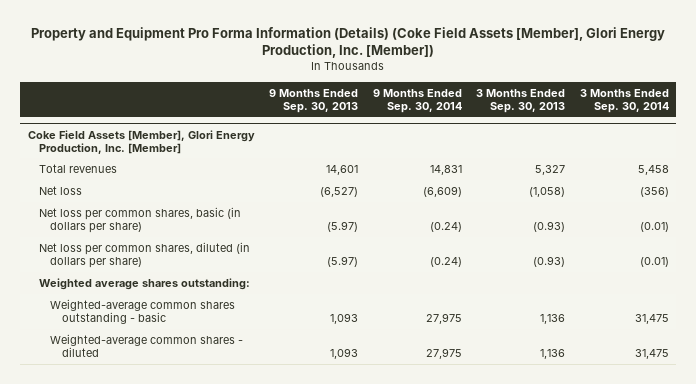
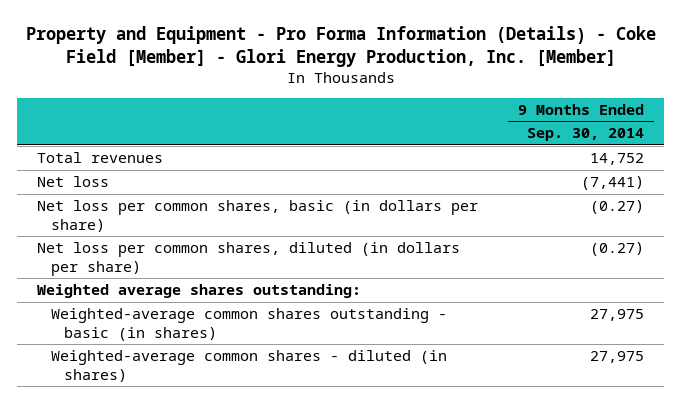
[31,26,666,59] Property and Equipment Pro Forma Information (Details) (Coke Field Assets [Member], Glori Energy Production, Inc. [Member]) -> [25,25,656,67] Property and Equipment - Pro Forma Information (Details) - Coke Field [Member] - Glori Energy Production, Inc. [Member]
[269,88,359,113] 9 Months Ended Sep. 30, 2013 -> none
[476,88,566,113] 3 Months Ended Sep. 30, 2013 -> none
[579,88,669,113] 3 Months Ended Sep. 30, 2014 -> none
[27,129,255,154] Coke Field Assets [Member], Glori Energy Production, Inc. [Member] -> none
[429,165,462,176] 14,831 -> [590,153,645,166] 14,752
[422,186,462,198] (6,609) -> [581,176,645,191] (7,441)
[429,222,462,233] (0.24) -> [590,200,645,215] (0.27)
[429,257,462,268] (0.24) -> [590,242,645,257] (0.27)
[50,299,236,325] Weighted-average common shares outstanding - basic -> [50,308,447,341] Weighted-average common shares outstanding - basic (in shares)
[50,334,244,358] Weighted-average common shares - diluted -> [50,350,447,382] Weighted-average common shares - diluted (in shares)

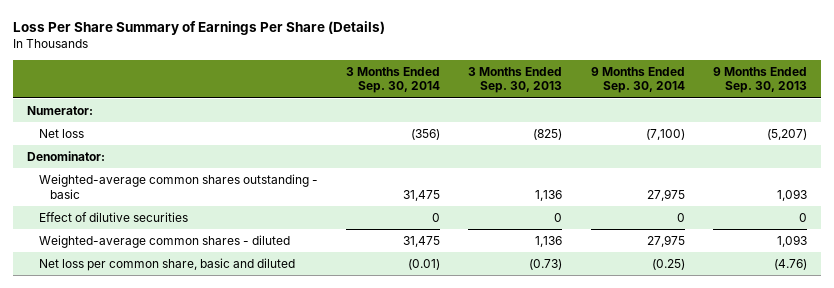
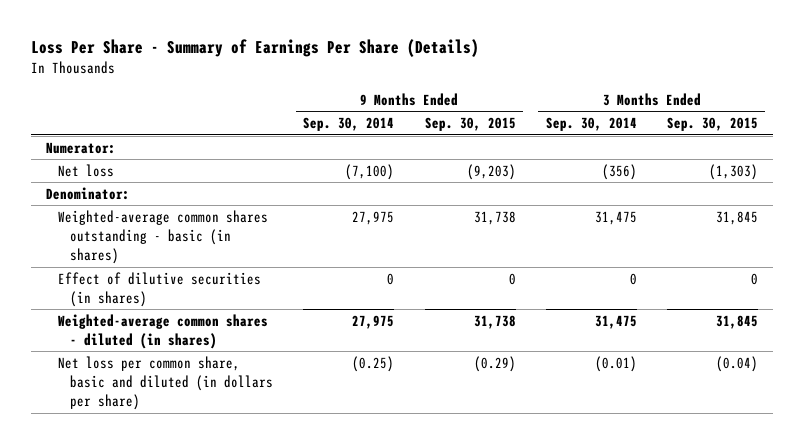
[13,20,386,35] Loss Per Share Summary of Earnings Per Share (Details) -> [30,39,479,58] Loss Per Share - Summary of Earnings Per Share (Details)
[468,66,563,94] 3 Months Ended Sep. 30, 2013 -> none
[712,66,807,94] 9 Months Ended Sep. 30, 2013 -> none
none -> [424,117,516,132] Sep. 30, 2015
none -> [666,117,758,132] Sep. 30, 2015
[38,173,318,199] Weighted-average common shares outstanding - basic -> [57,209,268,265] Weighted-average common shares outstanding - basic (in shares)
[38,211,188,222] Effect of dilutive securities -> [57,271,261,307] Effect of dilutive securities (in shares)
[38,234,290,248] Weighted-average common shares - diluted -> [57,313,268,349] Weighted-average common shares - diluted (in shares)
[38,257,295,271] Net loss per common share, basic and diluted -> [57,355,274,411] Net loss per common share, basic and diluted (in dollars per share)

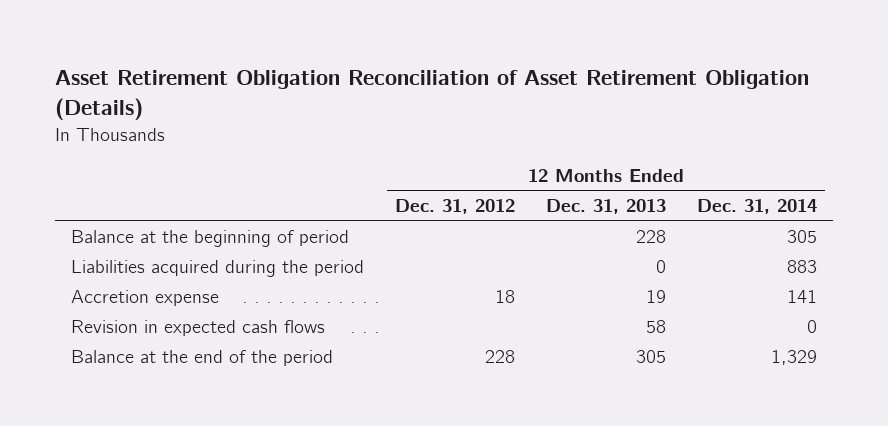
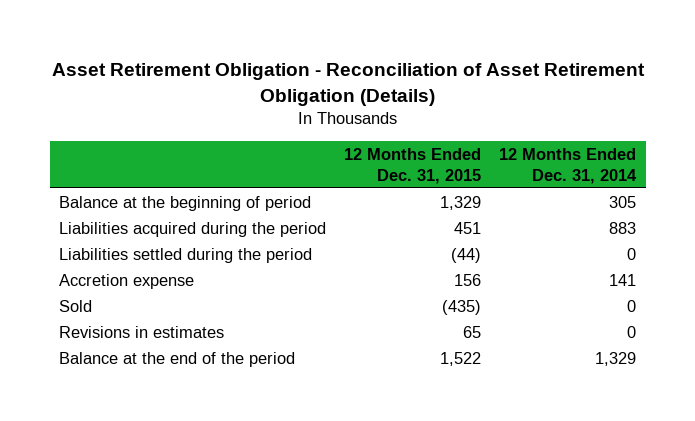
[55,70,810,121] Asset Retirement Obligation Reconciliation of Asset Retirement Obligation (Details) -> [51,62,645,106] Asset Retirement Obligation - Reconciliation of Asset Retirement Obligation (Details)
[395,198,516,214] Dec. 31, 2012 -> none
[546,198,667,214] Dec. 31, 2013 -> none
none -> [344,147,482,184] 12 Months Ended Dec. 31, 2015
none -> [58,247,312,263] Liabilities settled during the period
none -> [58,299,92,312] Sold
[71,319,326,336] Revision in expected cash flows -> [58,325,224,338] Revisions in estimates

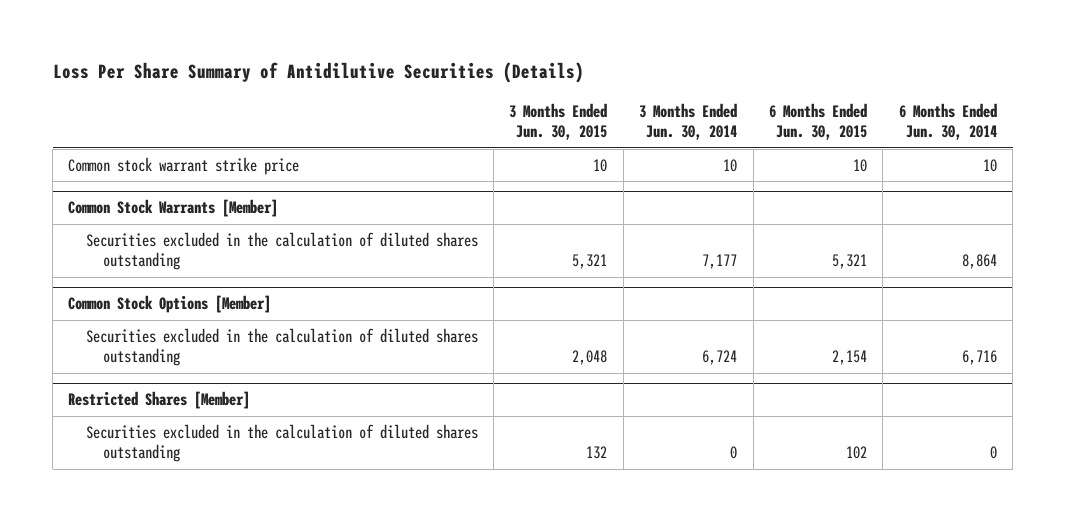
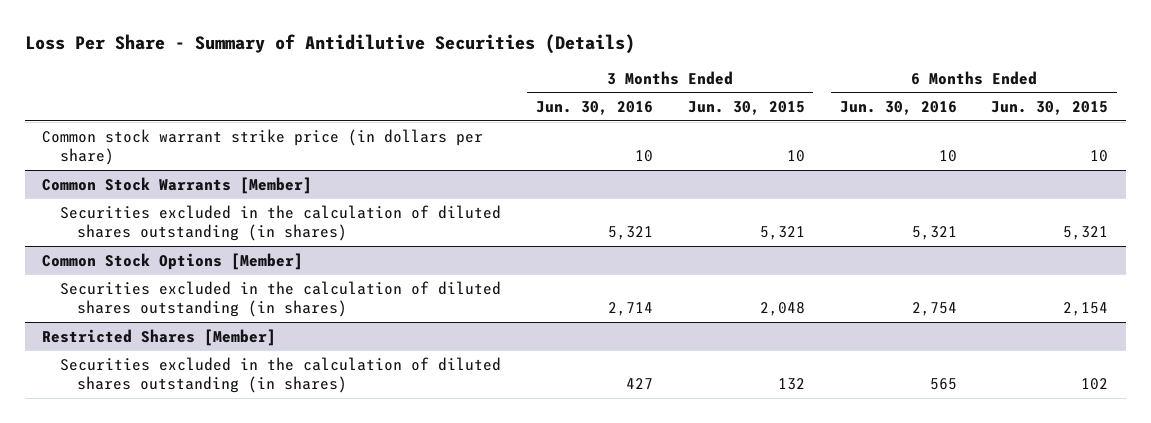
[52,62,584,84] Loss Per Share Summary of Antidilutive Securities (Details) -> [24,33,635,54] Loss Per Share - Summary of Antidilutive Securities (Details)
[639,102,738,141] 3 Months Ended Jun. 30, 2014 -> none
[898,102,997,141] 6 Months Ended Jun. 30, 2014 -> none
none -> [535,101,653,116] Jun. 30, 2016
none -> [839,101,957,116] Jun. 30, 2016
[68,156,300,175] Common stock warrant strike price -> [42,128,484,166] Common stock warrant strike price (in dollars per share)
[85,231,478,271] Securities excluded in the calculation of diluted shares outstanding -> [59,204,501,242] Securities excluded in the calculation of diluted shares outstanding (in shares)
[85,327,478,367] Securities excluded in the calculation of diluted shares outstanding -> [59,280,501,318] Securities excluded in the calculation of diluted shares outstanding (in shares)
[85,423,478,463] Securities excluded in the calculation of diluted shares outstanding -> [59,356,501,394] Securities excluded in the calculation of diluted shares outstanding (in shares)

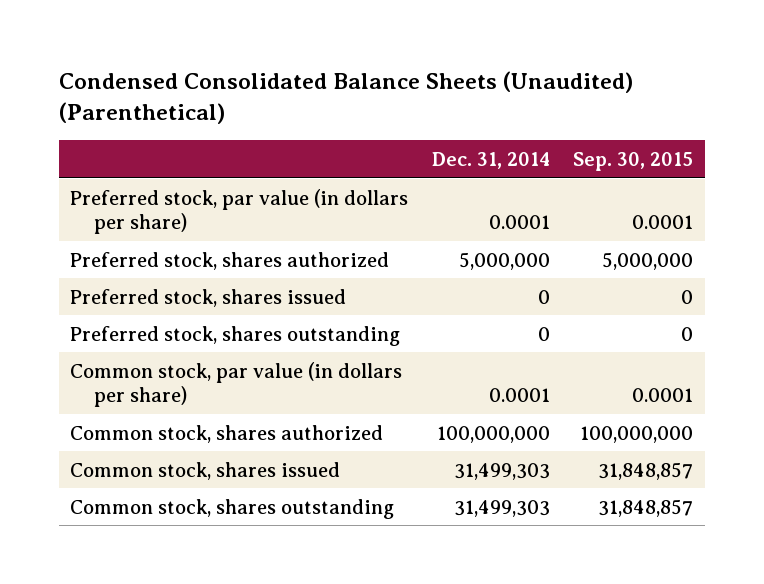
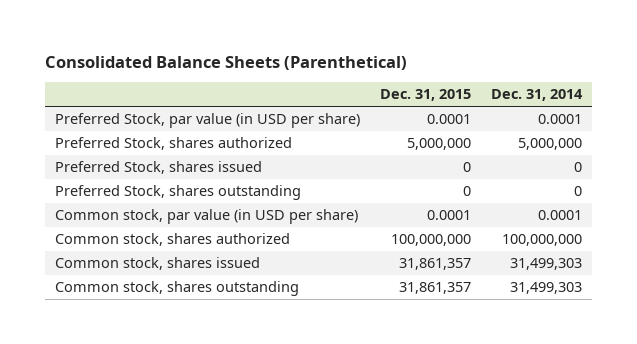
[58,71,633,125] Condensed Consolidated Balance Sheets (Unaudited) (Parenthetical) -> [45,55,408,70] Consolidated Balance Sheets (Parenthetical)
[573,151,694,171] Sep. 30, 2015 -> none
none -> [380,89,472,102] Dec. 31, 2015
[70,188,409,234] Preferred stock, par value (in dollars per share) -> [55,113,361,129] Preferred Stock, par value (in USD per share)
[70,251,390,270] Preferred stock, shares authorized -> [55,137,293,151] Preferred Stock, shares authorized
[70,288,347,307] Preferred stock, shares issued -> [55,161,263,175] Preferred Stock, shares issued
[70,325,401,346] Preferred stock, shares outstanding -> [55,185,302,201] Preferred Stock, shares outstanding
[70,361,403,407] Common stock, par value (in dollars per share) -> [55,209,359,225] Common stock, par value (in USD per share)

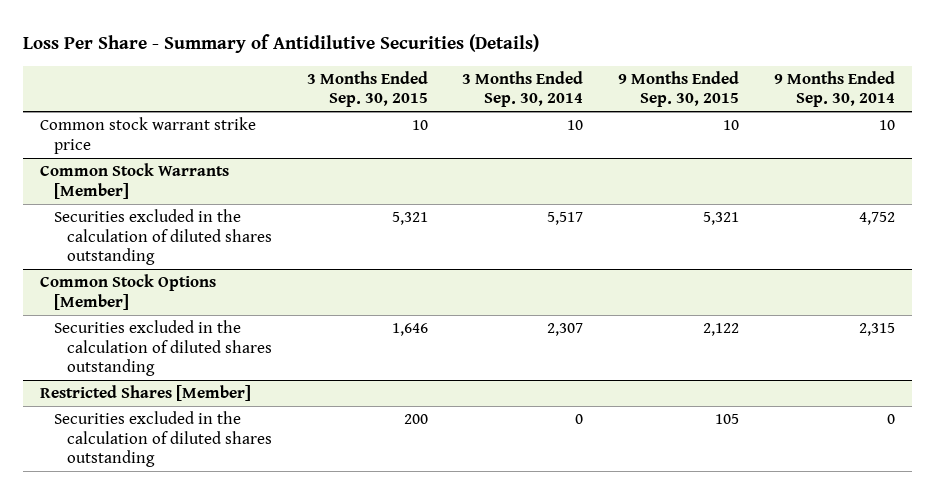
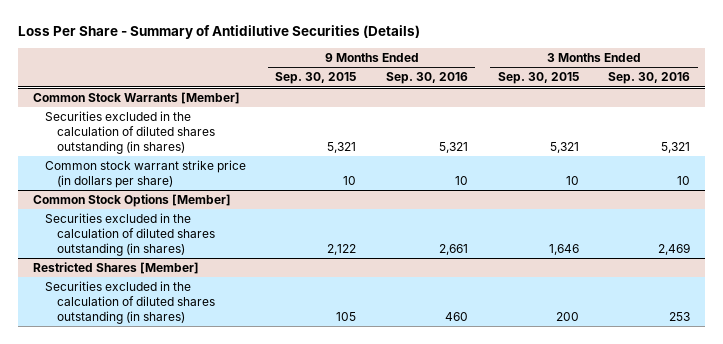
[462,71,584,108] 3 Months Ended Sep. 30, 2014 -> none
[773,71,895,108] 9 Months Ended Sep. 30, 2014 -> none
none -> [386,72,469,85] Sep. 30, 2016
none -> [608,72,691,85] Sep. 30, 2016
[40,117,257,154] Common stock warrant strike price -> none
[53,209,273,265] Securities excluded in the calculation of diluted shares outstanding -> [44,110,216,154] Securities excluded in the calculation of diluted shares outstanding (in shares)
none -> [44,159,246,188] Common stock warrant strike price (in dollars per share)
[53,320,273,376] Securities excluded in the calculation of diluted shares outstanding -> [44,212,216,256] Securities excluded in the calculation of diluted shares outstanding (in shares)
[53,411,273,467] Securities excluded in the calculation of diluted shares outstanding -> [44,280,216,324] Securities excluded in the calculation of diluted shares outstanding (in shares)

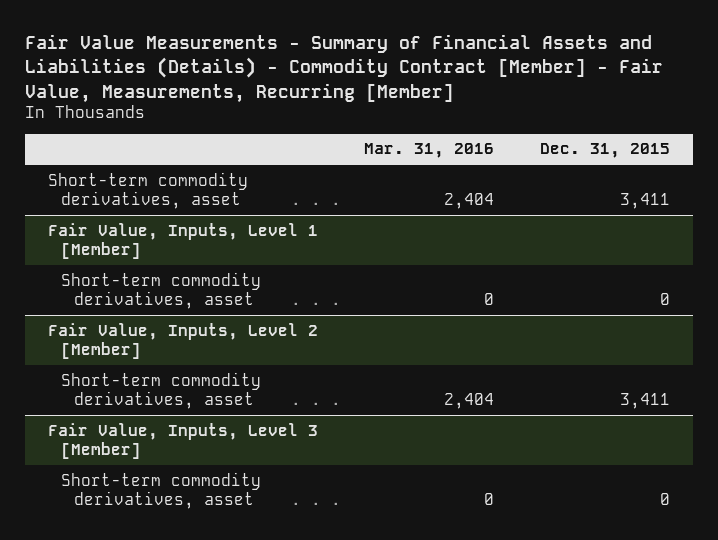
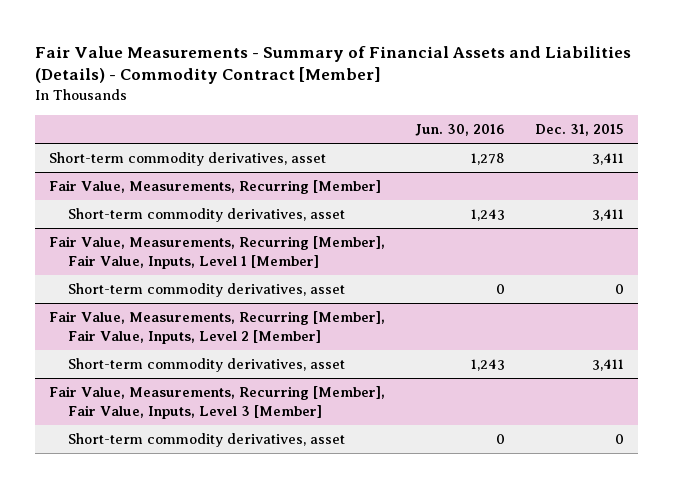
[25,34,664,103] Fair Value Measurements - Summary of Financial Assets and Liabilities (Details) - Commodity Contract [Member] - Fair Value, Measurements, Recurring [Member] -> [34,45,631,85] Fair Value Measurements - Summary of Financial Assets and Liabilities (Details) - Commodity Contract [Member]
[364,143,495,159] Mar. 31, 2016 -> none
none -> [415,124,506,137] Jun. 30, 2016
[48,222,319,259] Fair Value, Inputs, Level 1 [Member] -> [49,180,382,195] Fair Value, Measurements, Recurring [Member]
none -> [68,208,346,223] Short-term commodity derivatives, asset
none -> [49,236,386,269] Fair Value, Measurements, Recurring [Member], Fair Value, Inputs, Level 1 [Member]
[48,322,319,359] Fair Value, Inputs, Level 2 [Member] -> [49,311,386,344] Fair Value, Measurements, Recurring [Member], Fair Value, Inputs, Level 2 [Member]
[48,422,319,459] Fair Value, Inputs, Level 3 [Member] -> [49,386,386,419] Fair Value, Measurements, Recurring [Member], Fair Value, Inputs, Level 3 [Member]

